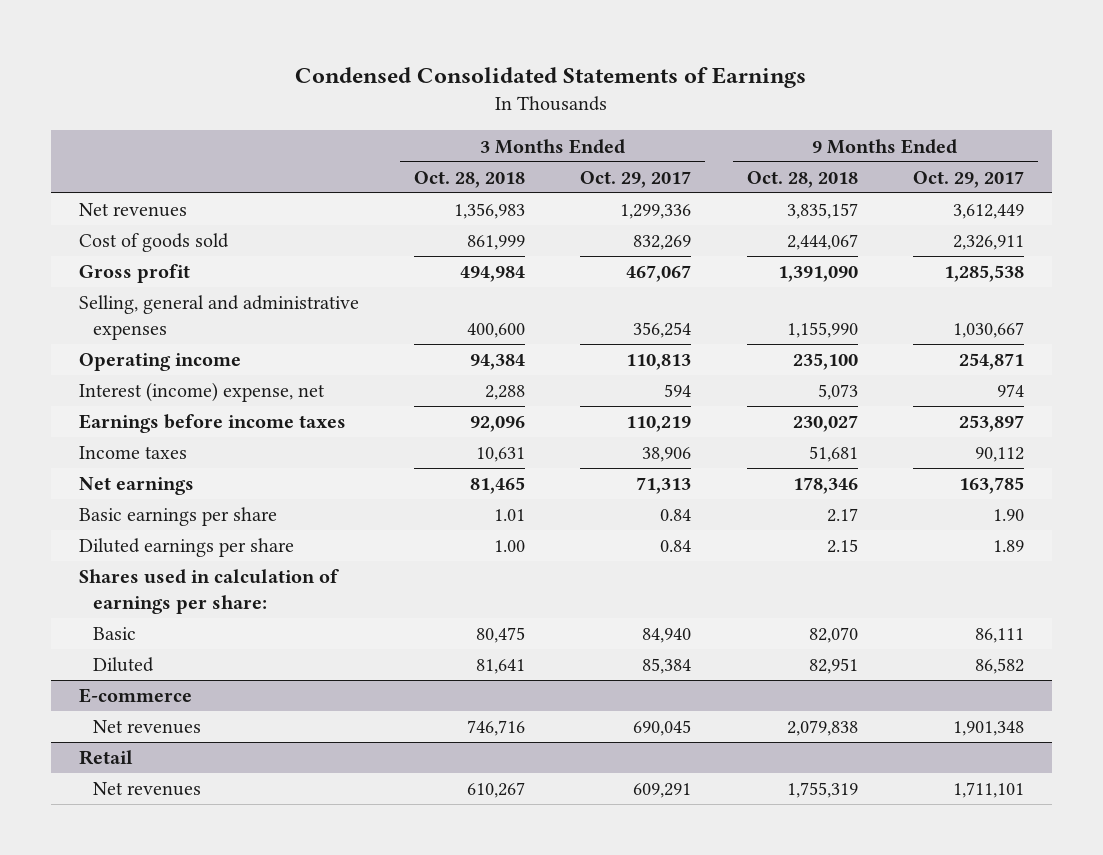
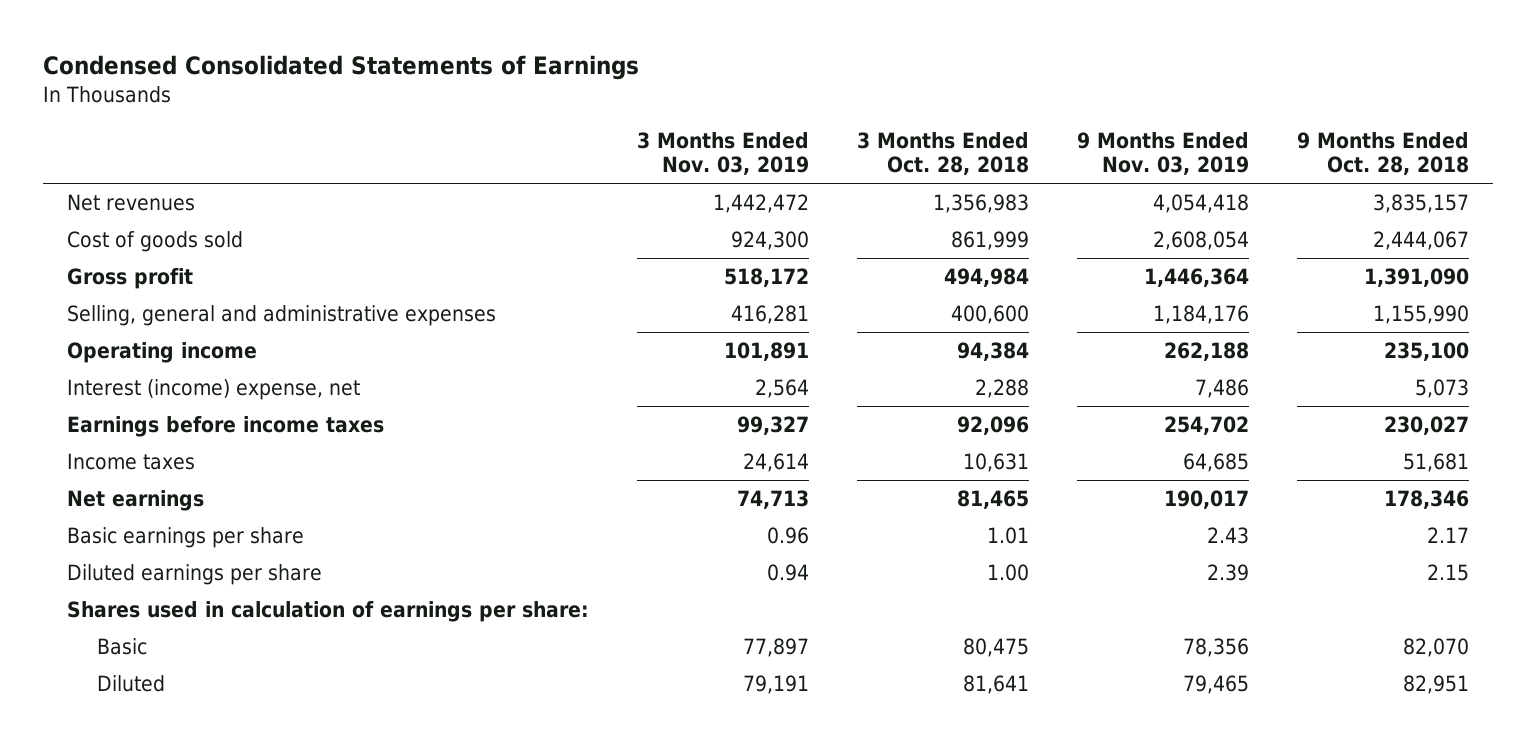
[580,170,692,188] Oct. 29, 2017 -> none
[912,170,1024,188] Oct. 29, 2017 -> none
none -> [636,131,809,175] 3 Months Ended Nov. 03, 2019
none -> [1076,131,1249,175] 9 Months Ended Nov. 03, 2019
[78,688,192,704] E-commerce -> none
[93,720,202,735] Net revenues -> none
[78,750,133,766] Retail -> none
[93,782,202,797] Net revenues -> none

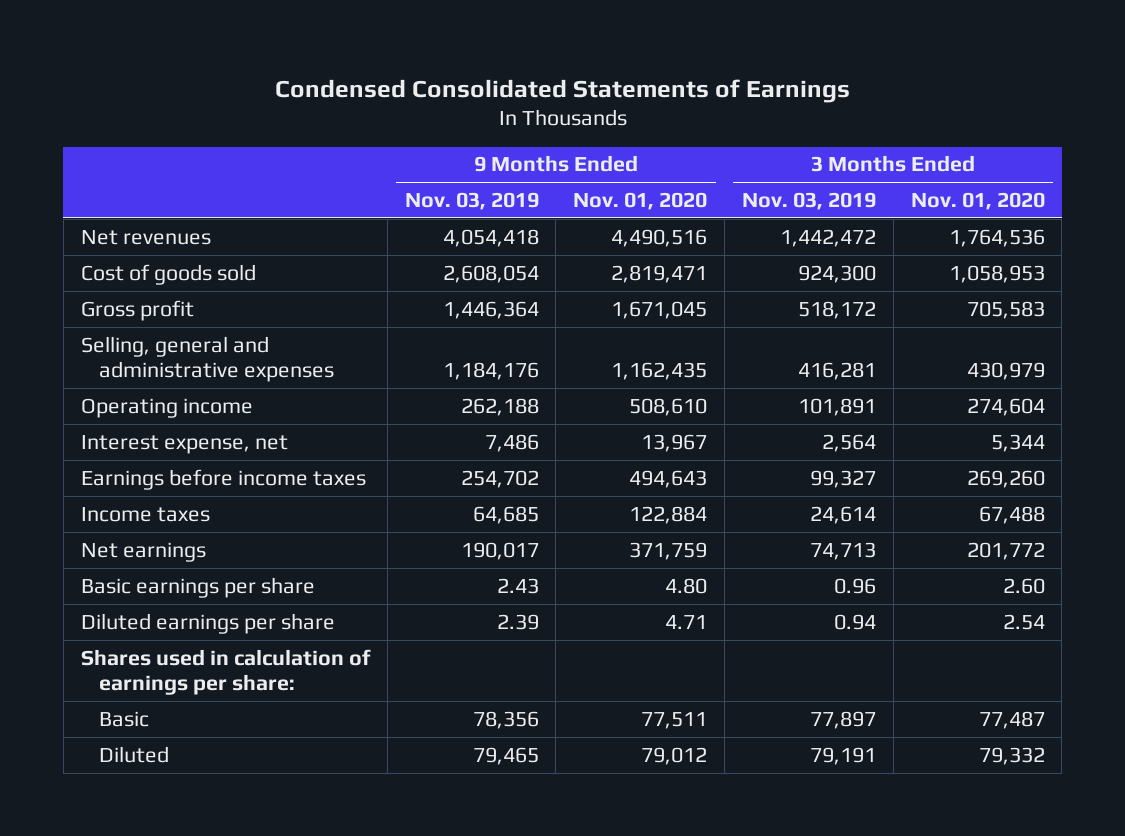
[856,131,1029,175] 3 Months Ended Oct. 28, 2018 -> none
[1296,131,1469,175] 9 Months Ended Oct. 28, 2018 -> none
none -> [573,192,708,211] Nov. 01, 2020
none -> [910,192,1045,211] Nov. 01, 2020
[66,379,360,401] Interest (income) expense, net -> [80,434,288,454] Interest expense, net

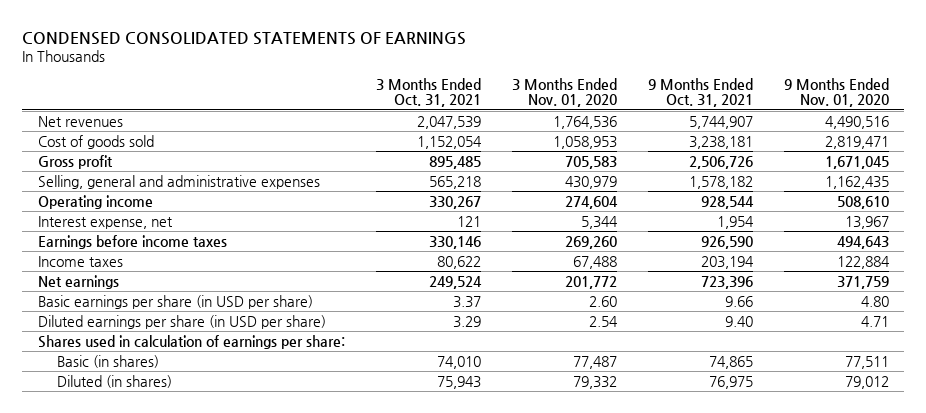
[274,78,850,103] Condensed Consolidated Statements of Earnings -> [22,31,467,45] CONDENSED CONSOLIDATED STATEMENTS OF EARNINGS
[404,192,539,211] Nov. 03, 2019 -> none
[741,192,876,211] Nov. 03, 2019 -> none
none -> [375,77,481,108] 3 Months Ended Oct. 31, 2021
none -> [647,77,753,108] 9 Months Ended Oct. 31, 2021
[80,576,315,598] Basic earnings per share -> [37,294,313,309] Basic earnings per share (in USD per share)
[80,612,335,634] Diluted earnings per share -> [37,314,326,329] Diluted earnings per share (in USD per share)
[99,710,150,727] Basic -> [57,354,160,368] Basic (in shares)
[99,745,170,763] Diluted -> [57,374,173,388] Diluted (in shares)

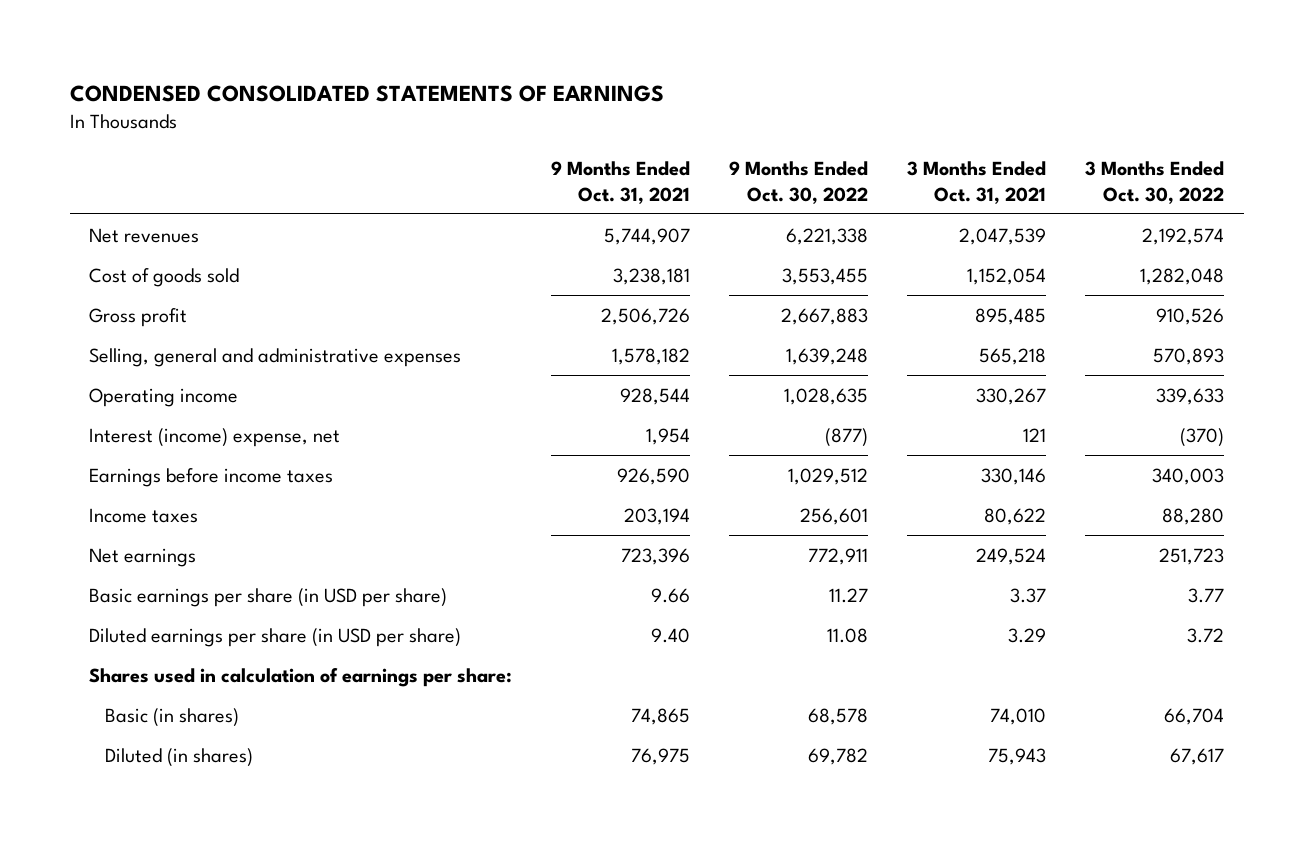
[511,77,617,108] 3 Months Ended Nov. 01, 2020 -> none
[783,77,889,108] 9 Months Ended Nov. 01, 2020 -> none
none -> [729,160,869,204] 9 Months Ended Oct. 30, 2022
none -> [1085,160,1225,204] 3 Months Ended Oct. 30, 2022
[37,215,173,229] Interest expense, net -> [89,427,341,447] Interest (income) expense, net

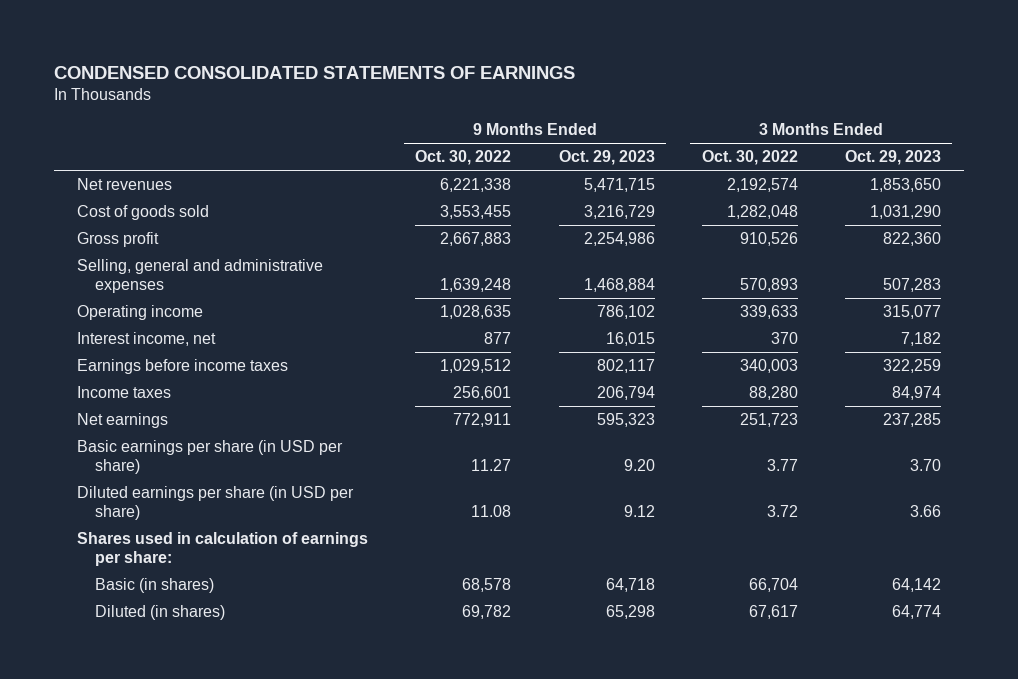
[551,160,691,204] 9 Months Ended Oct. 31, 2021 -> none
[907,160,1047,204] 3 Months Ended Oct. 31, 2021 -> none
none -> [558,150,655,166] Oct. 29, 2023
none -> [844,150,941,166] Oct. 29, 2023
[89,427,341,447] Interest (income) expense, net -> [77,331,217,346] Interest income, net
[825,427,869,447] (877) -> [484,331,512,344] 877
[1180,427,1225,447] (370) -> [770,331,798,344] 370

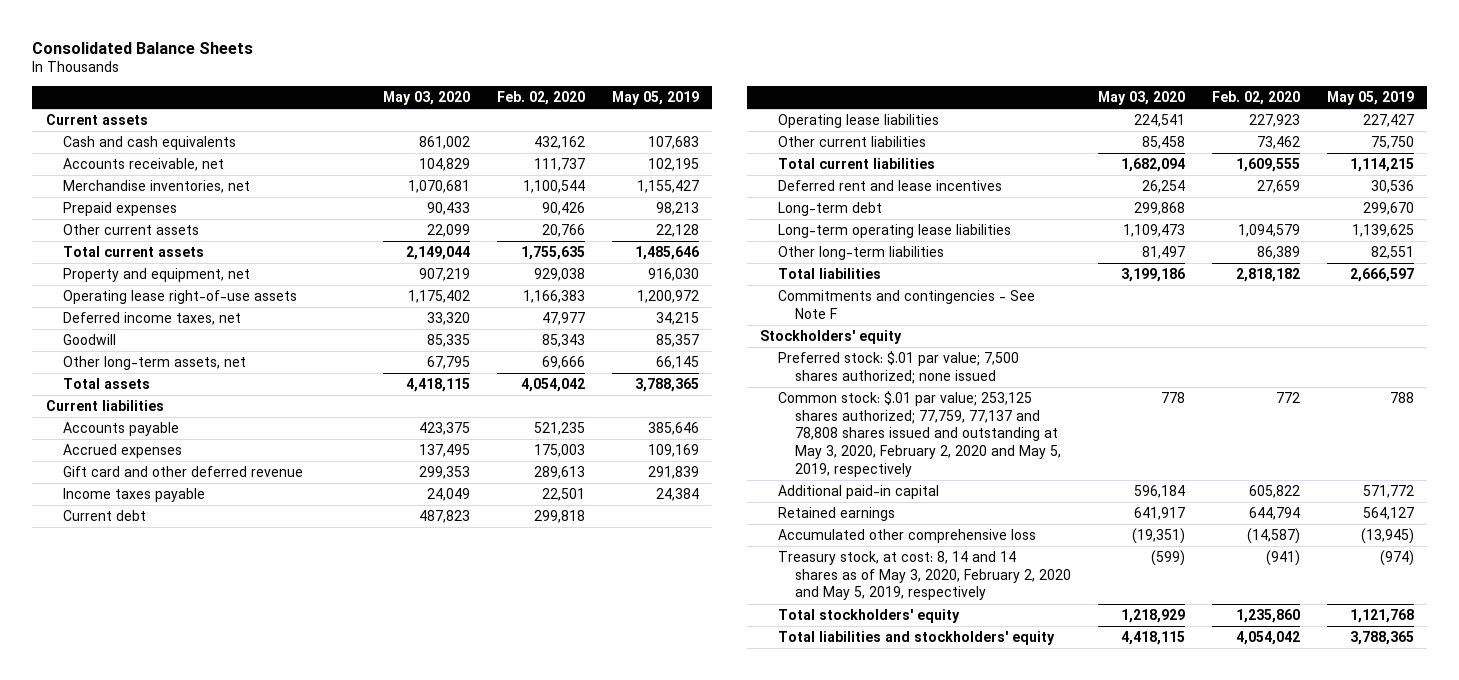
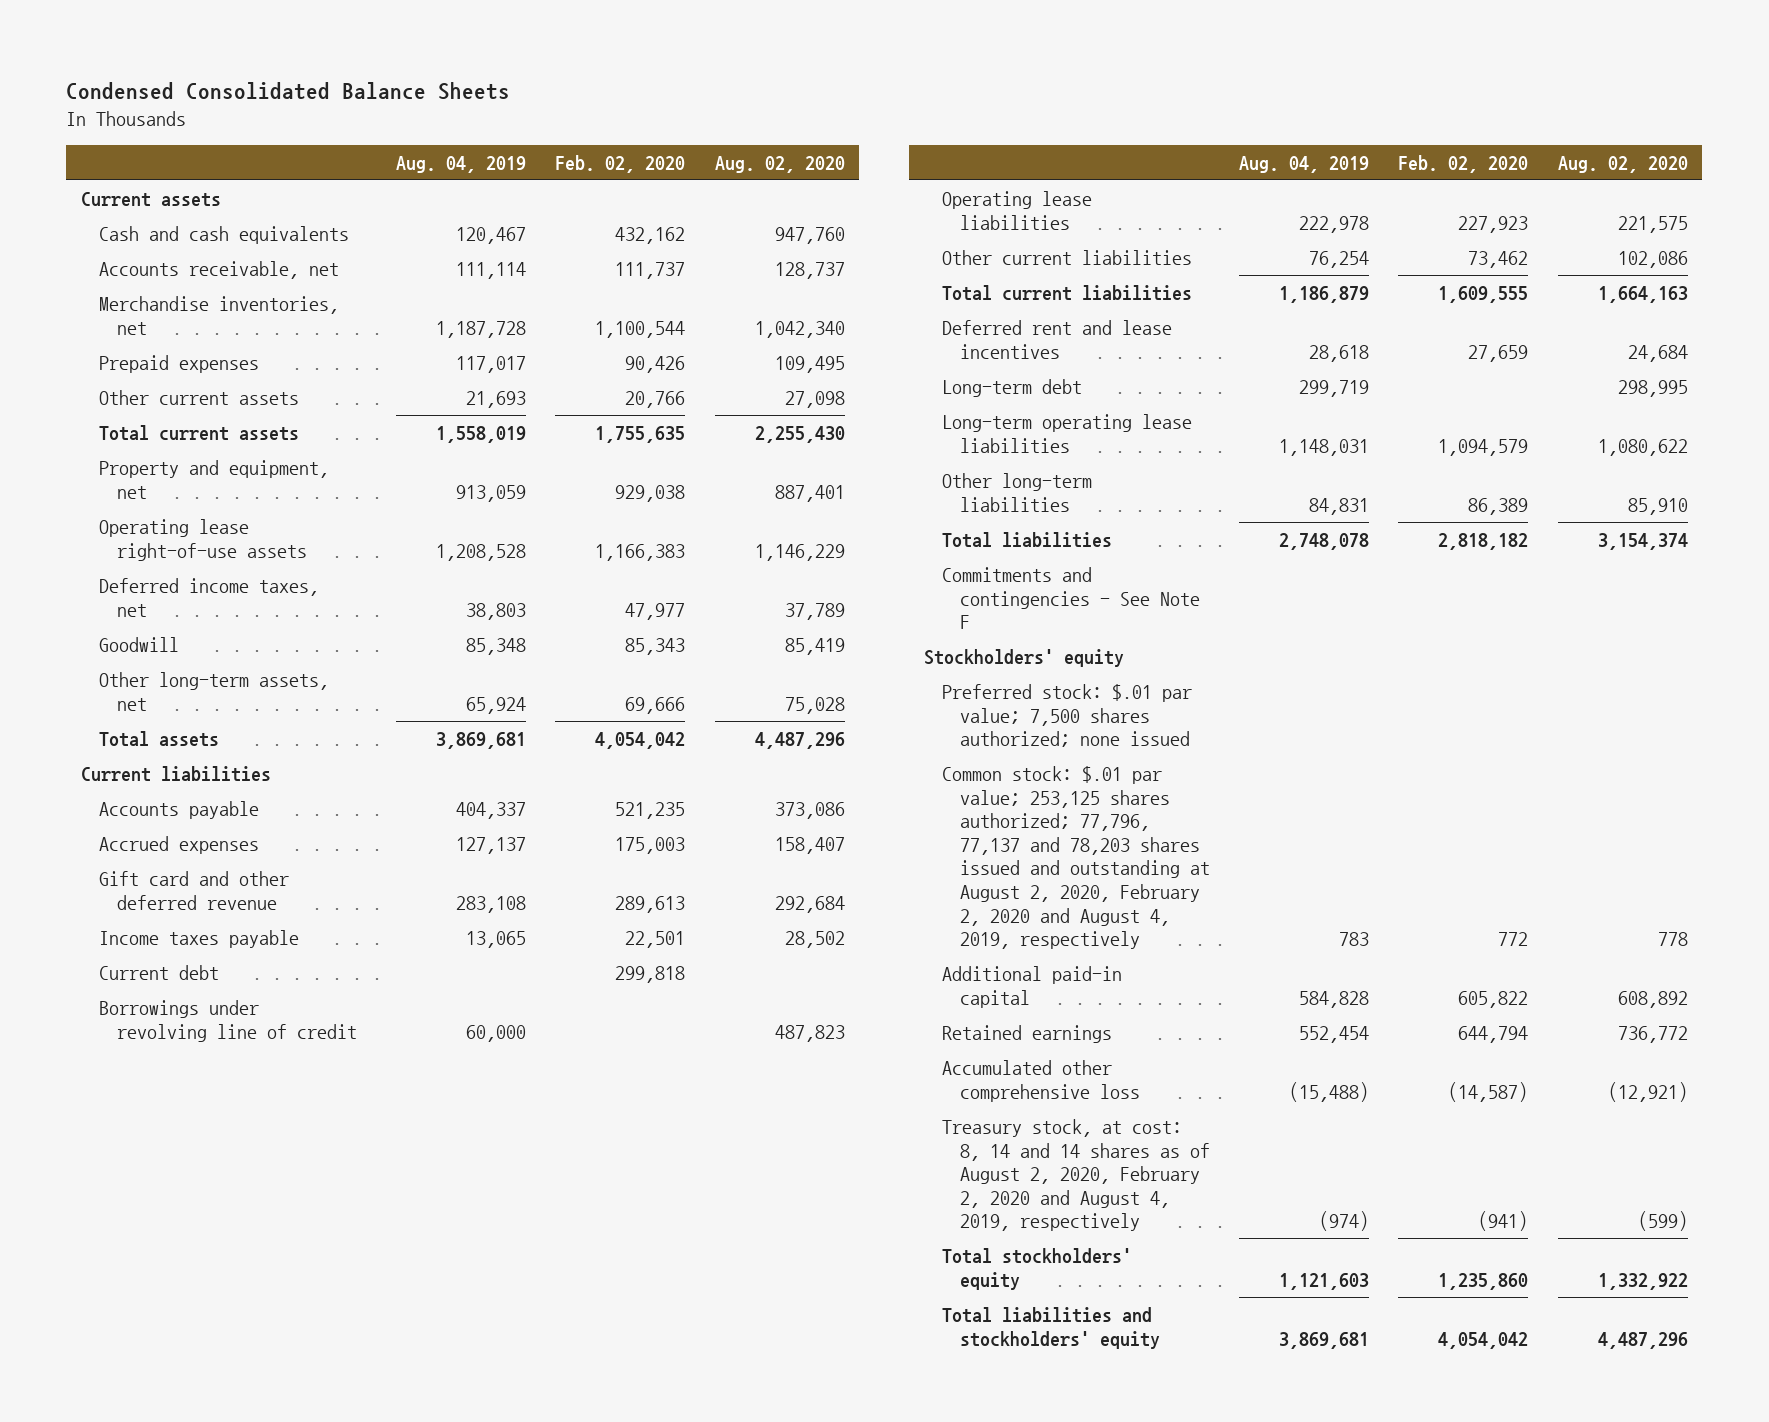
[32,41,254,54] Consolidated Balance Sheets -> [66,81,511,100] Condensed Consolidated Balance Sheets
[383,91,471,106] May 03, 2020 -> none
[611,91,699,106] May 05, 2019 -> none
none -> [396,155,527,173] Aug. 04, 2019
none -> [714,155,845,173] Aug. 02, 2020
none -> [99,999,358,1042] Borrowings under revolving line of credit
[777,391,1062,477] Common stock: $.01 par value; 253,125 shares authorized; 77,759, 77,137 and 78,808 shares issued and outstanding at May 3, 2020, February 2, 2020 and May 5, 2019, respectively -> [942,765,1211,950] Common stock: $.01 par value; 253,125 shares authorized; 77,796, 77,137 and 78,203 shares issued and outstanding at August 2, 2020, February 2, 2020 and August 4, 2019, respectively
[777,551,1072,601] Treasury stock, at cost: 8, 14 and 14 shares as of May 3, 2020, February 2, 2020 and May 5, 2019, respectively -> [942,1118,1211,1232] Treasury stock, at cost: 8, 14 and 14 shares as of August 2, 2020, February 2, 2020 and August 4, 2019, respectively

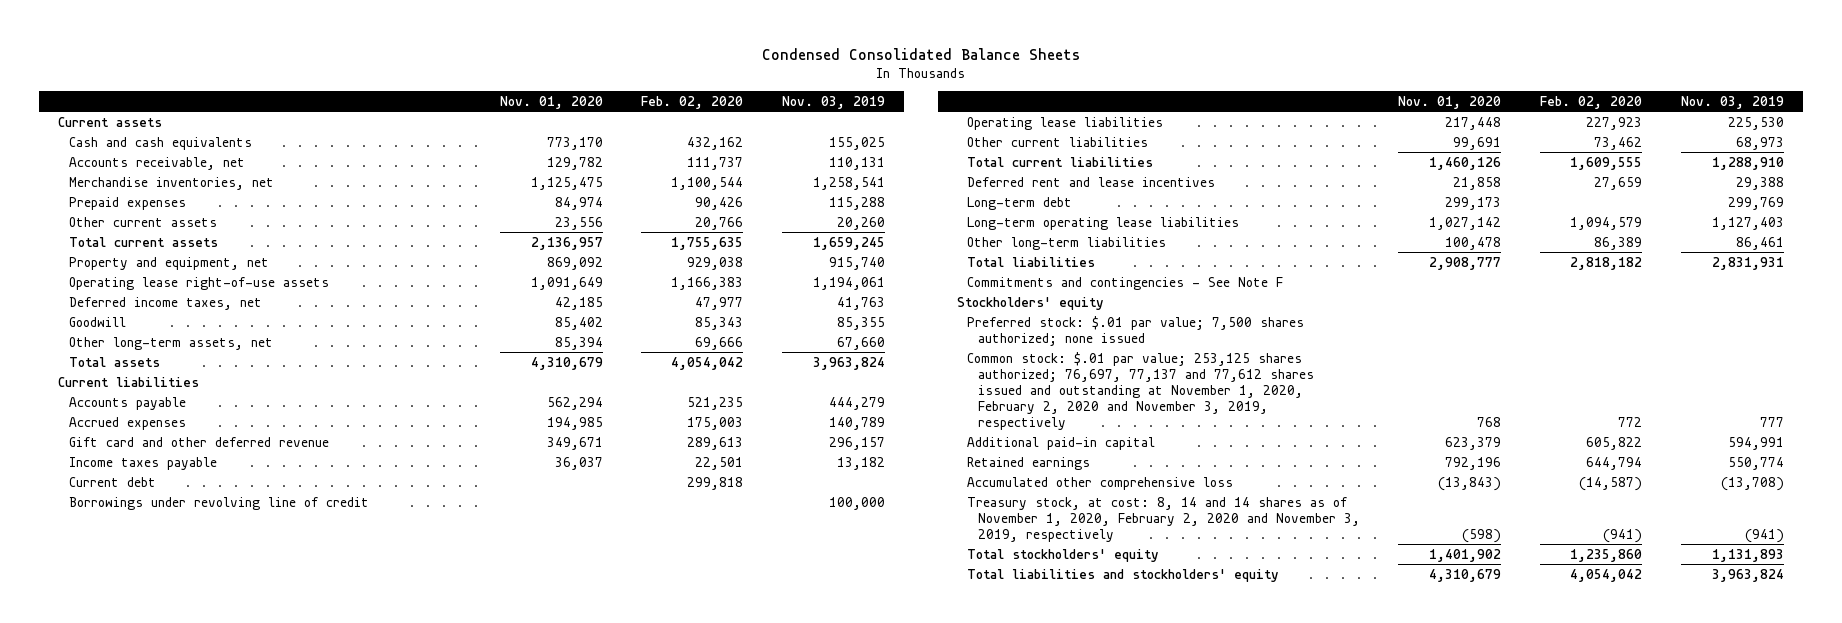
[396,155,527,173] Aug. 04, 2019 -> none
[714,155,845,173] Aug. 02, 2020 -> none
none -> [499,95,603,109] Nov. 01, 2020
none -> [781,95,885,109] Nov. 03, 2019
[942,765,1211,950] Common stock: $.01 par value; 253,125 shares authorized; 77,796, 77,137 and 78,203 shares issued and outstanding at August 2, 2020, February 2, 2020 and August 4, 2019, respectively -> [967,351,1314,430] Common stock: $.01 par value; 253,125 shares authorized; 76,697, 77,137 and 77,612 shares issued and outstanding at November 1, 2020, February 2, 2020 and November 3, 2019, respectively
[942,1118,1211,1232] Treasury stock, at cost: 8, 14 and 14 shares as of August 2, 2020, February 2, 2020 and August 4, 2019, respectively -> [967,496,1360,542] Treasury stock, at cost: 8, 14 and 14 shares as of November 1, 2020, February 2, 2020 and November 3, 2019, respectively

